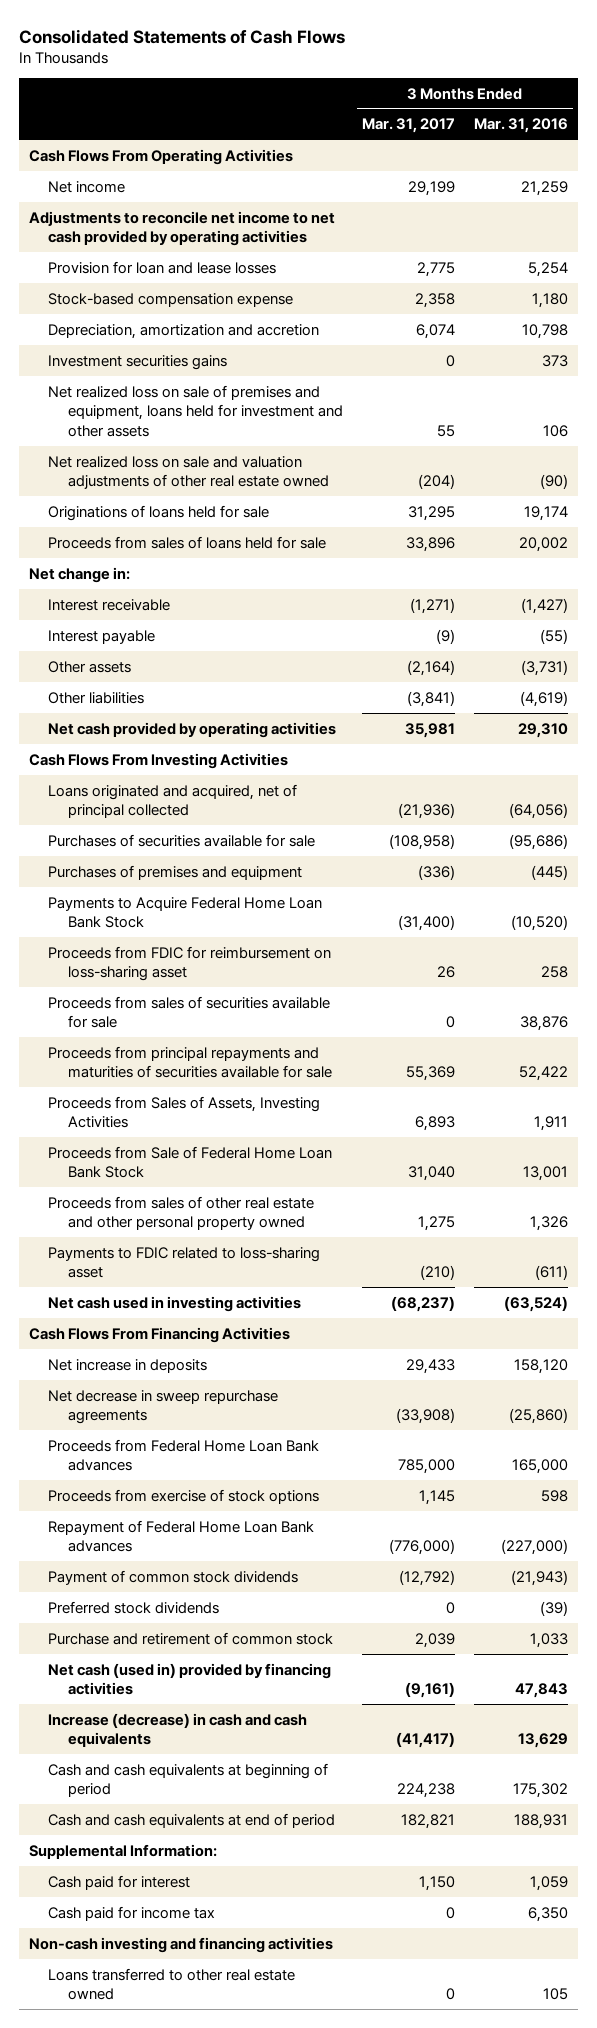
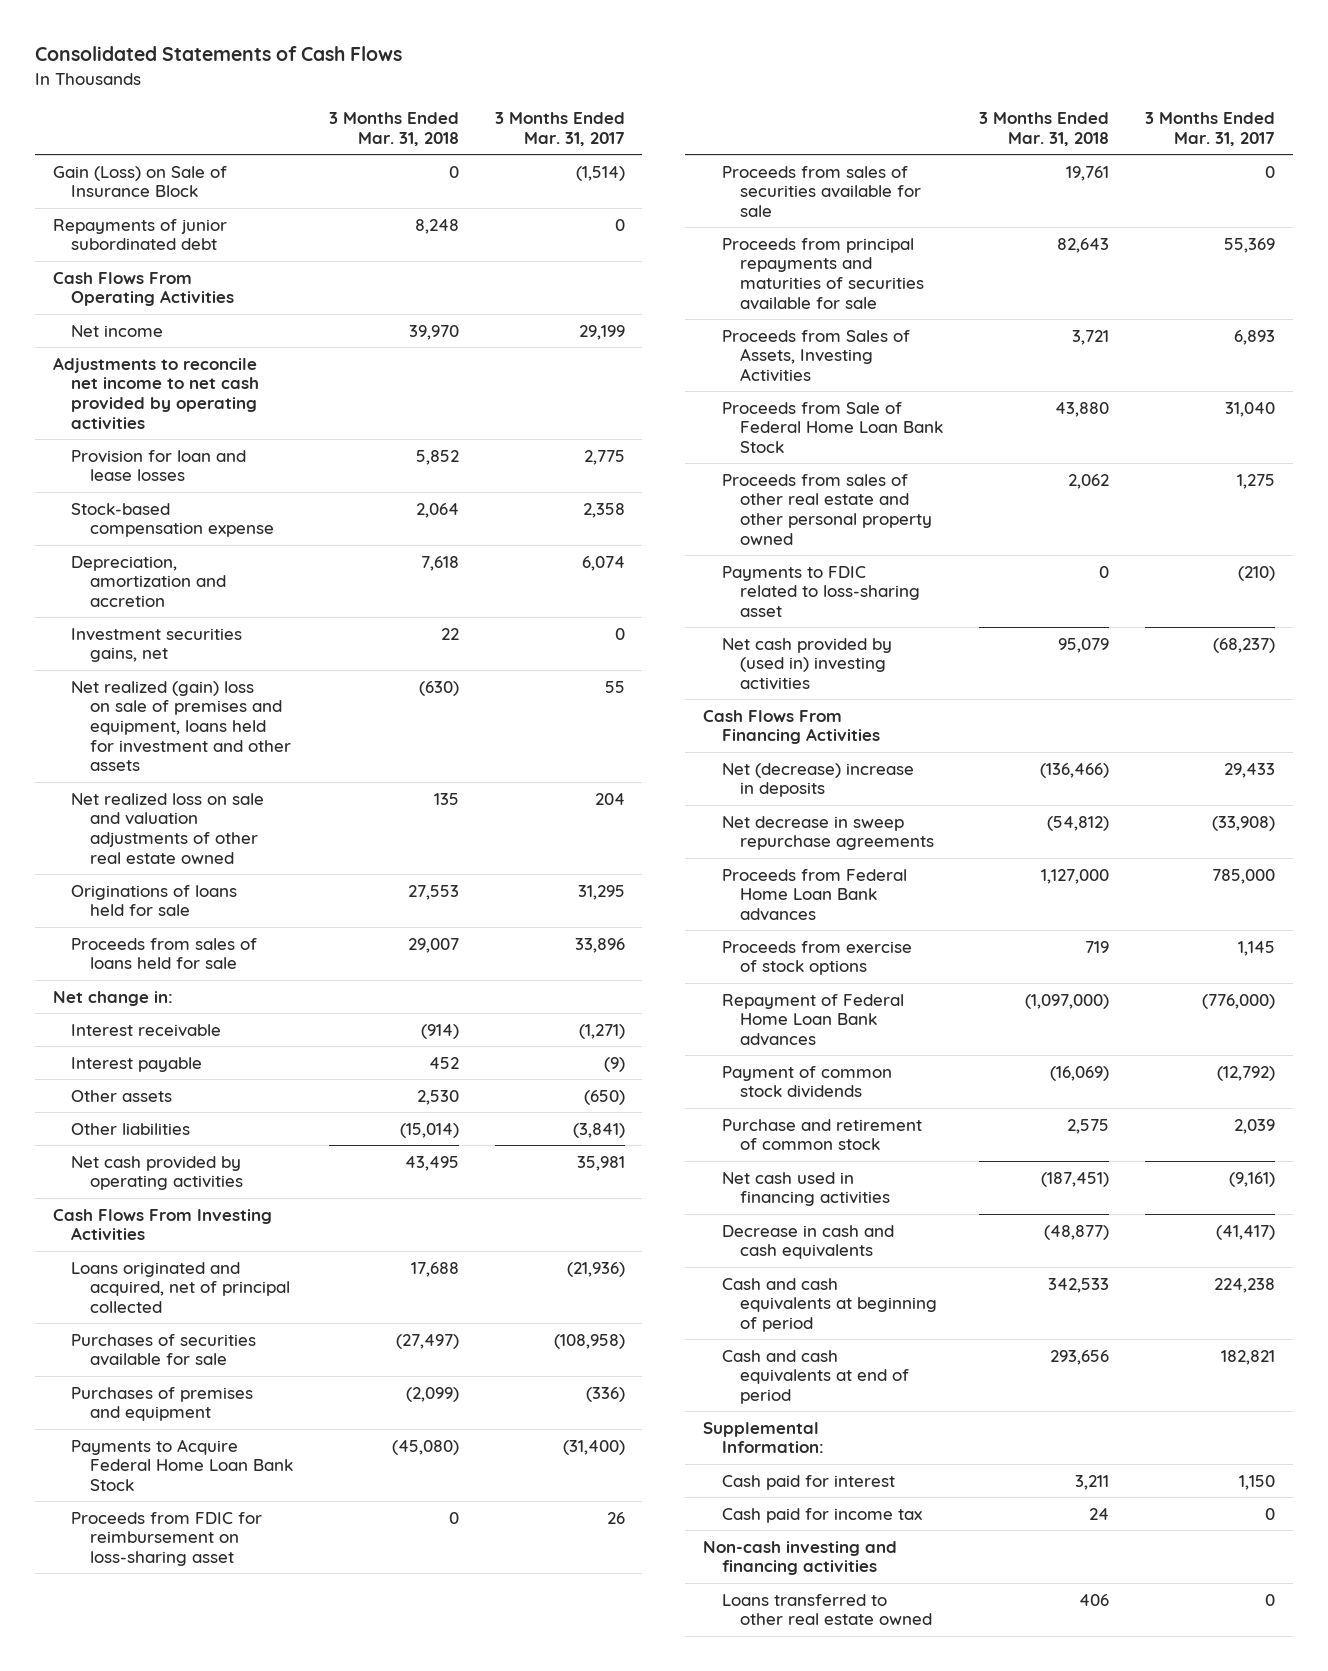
[474,118,569,134] Mar. 31, 2016 -> none
none -> [328,112,459,146] 3 Months Ended Mar. 31, 2018
none -> [52,165,227,198] Gain (Loss) on Sale of Insurance Block
none -> [52,218,227,251] Repayments of junior subordinated debt
[48,354,228,370] Investment securities gains -> [71,627,243,663] Investment securities gains, net
[48,384,343,437] Net realized loss on sale of premises and equipment, loans held for investment and other assets -> [71,680,291,772] Net realized (gain) loss on sale of premises and equipment, loans held for investment and other assets
[418,474,456,490] (204) -> [594,792,625,805] 204
[407,659,456,676] (2,164) -> [583,1089,625,1105] (650)
[48,1295,302,1312] Net cash used in investing activities -> [721,637,892,690] Net cash provided by (used in) investing activities
[48,1358,208,1373] Net increase in deposits -> [721,762,914,798] Net (decrease) increase in deposits
[48,1600,220,1614] Preferred stock dividends -> none
[48,1662,332,1696] Net cash (used in) provided by financing activities -> [721,1171,891,1207] Net cash used in financing activities
[48,1712,308,1748] Increase (decrease) in cash and cash equivalents -> [721,1224,894,1260] Decrease in cash and cash equivalents

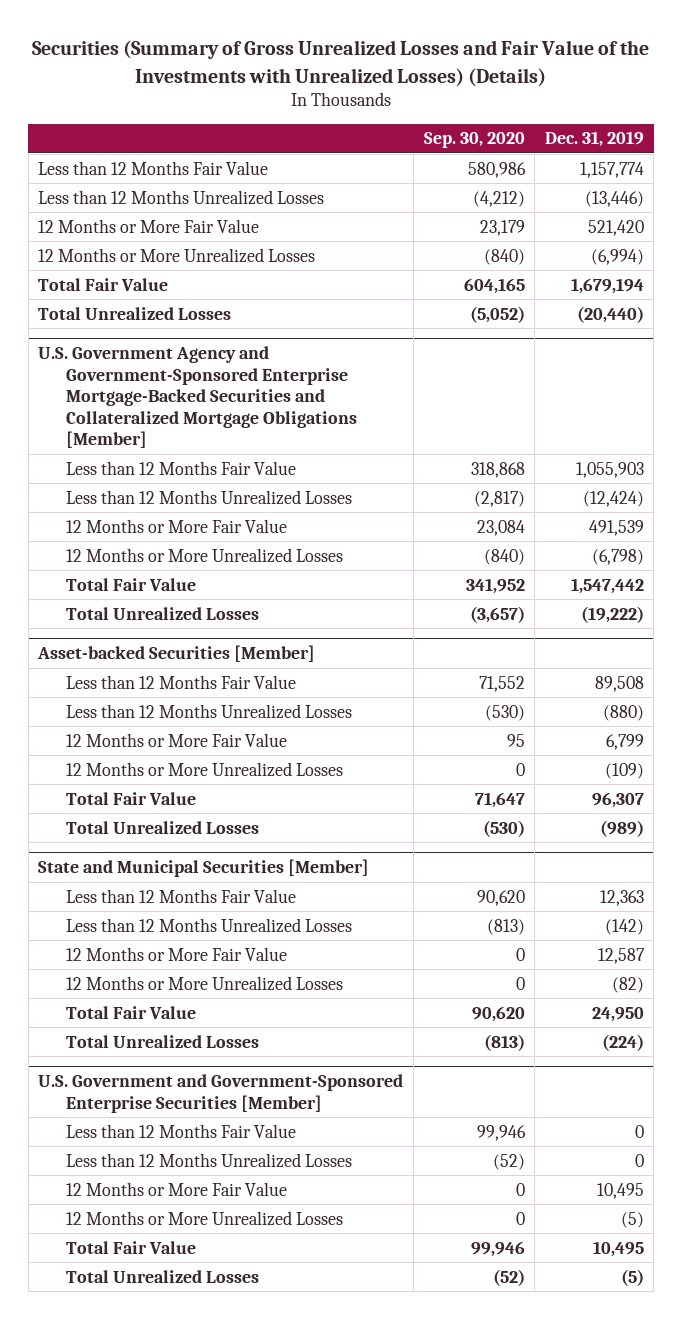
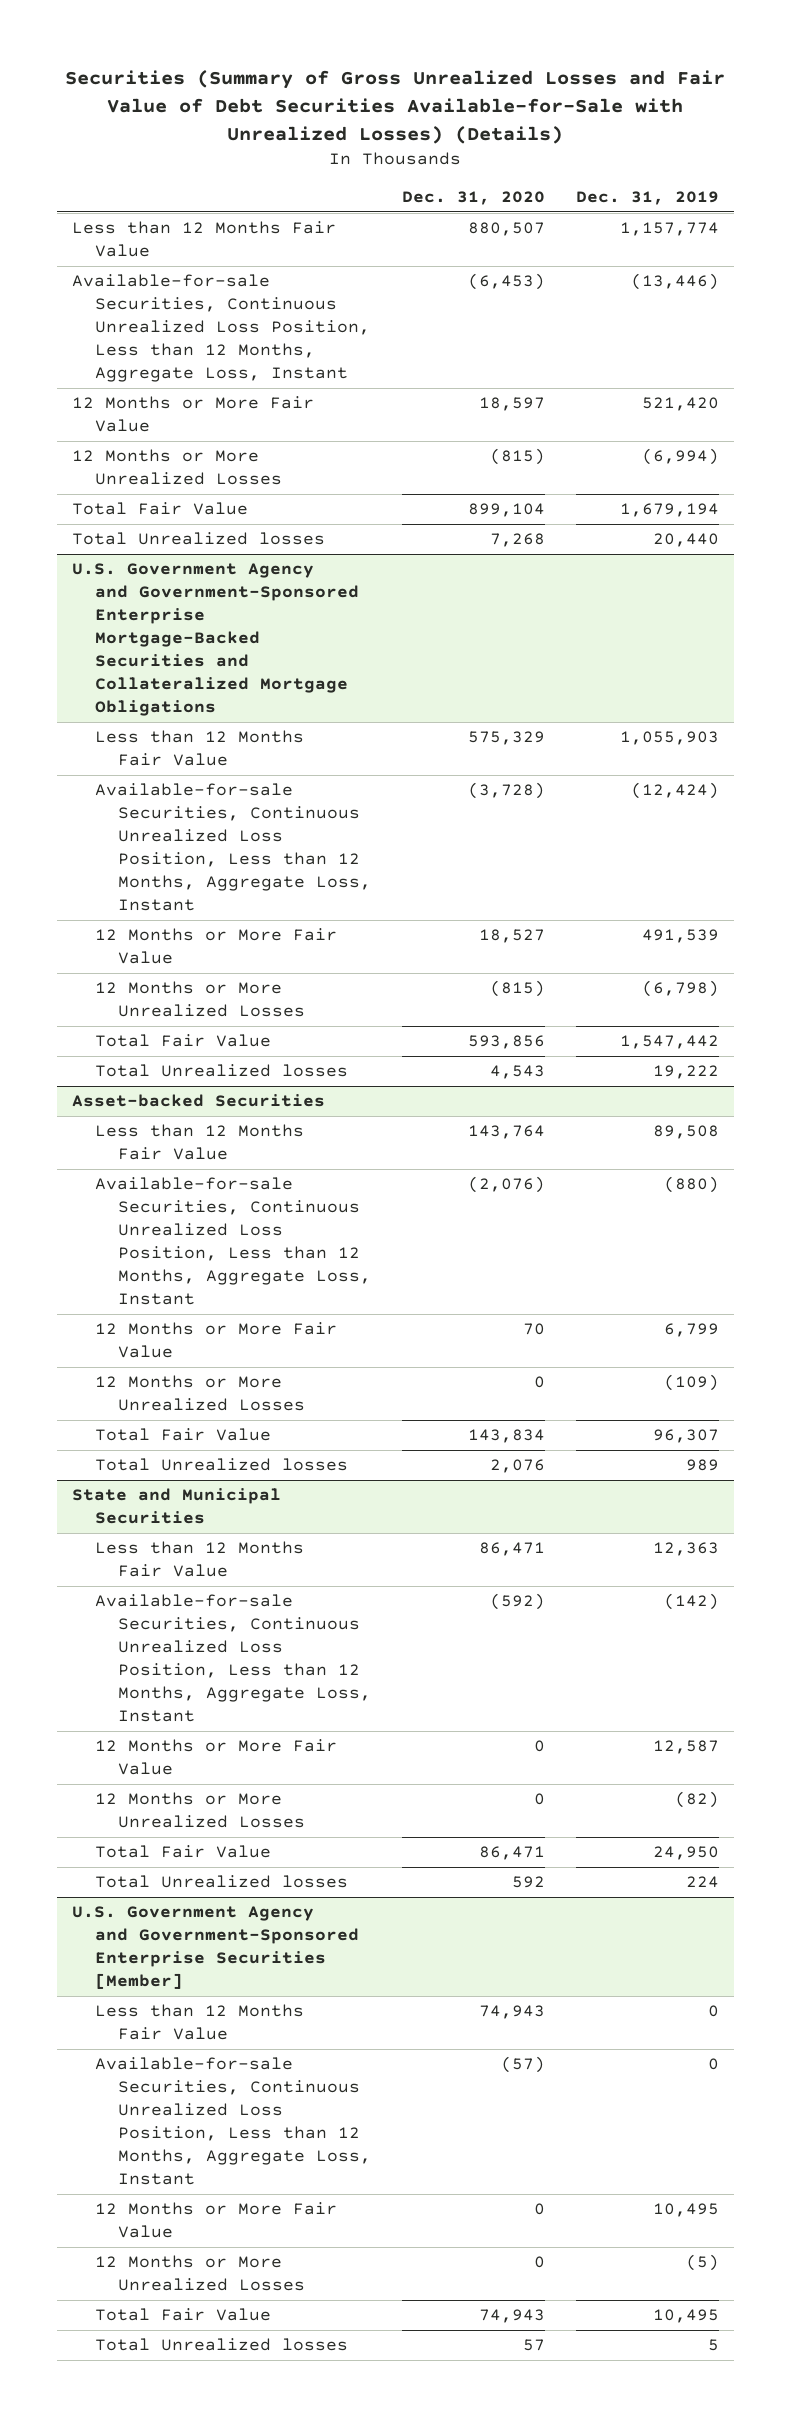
[32,40,650,87] Securities (Summary of Gross Unrealized Losses and Fair Value of the Investments with Unrealized Losses) (Details) -> [65,70,726,144] Securities (Summary of Gross Unrealized Losses and Fair Value of Debt Securities Available-for-Sale with Unrealized Losses) (Details)
[423,132,525,149] Sep. 30, 2020 -> none
none -> [401,191,545,206] Dec. 31, 2020
[38,189,325,205] Less than 12 Months Unrealized Losses -> [72,274,371,383] Available-for-sale Securities, Continuous Unrealized Loss Position, Less than 12 Months, Aggregate Loss, Instant
[38,306,232,320] Total Unrealized Losses -> [72,532,326,546] Total Unrealized losses
[576,305,644,323] (20,440) -> [652,533,719,548] 20,440
[38,346,357,448] U.S. Government Agency and Government-Sponsored Enterprise Mortgage-Backed Securities and Collateralized Mortgage Obligations [Member] -> [72,563,360,717] U.S. Government Agency and Government-Sponsored Enterprise Mortgage-Backed Securities and Collateralized Mortgage Obligations
[65,489,352,505] Less than 12 Months Unrealized Losses -> [95,783,372,912] Available-for-sale Securities, Continuous Unrealized Loss Position, Less than 12 Months, Aggregate Loss, Instant
[65,606,259,620] Total Unrealized Losses -> [95,1064,349,1078] Total Unrealized losses
[580,605,644,623] (19,222) -> [652,1065,719,1080] 19,222
[37,645,316,663] Asset-backed Securities [Member] -> [72,1094,326,1108] Asset-backed Securities
[65,703,352,719] Less than 12 Months Unrealized Losses -> [95,1177,372,1306] Available-for-sale Securities, Continuous Unrealized Loss Position, Less than 12 Months, Aggregate Loss, Instant
[65,820,259,834] Total Unrealized Losses -> [95,1458,349,1472] Total Unrealized losses
[599,819,644,837] (989) -> [685,1459,719,1472] 989
[38,859,370,878] State and Municipal Securities [Member] -> [72,1488,282,1525] State and Municipal Securities
[65,917,352,933] Less than 12 Months Unrealized Losses -> [95,1594,372,1723] Available-for-sale Securities, Continuous Unrealized Loss Position, Less than 12 Months, Aggregate Loss, Instant
[65,1034,259,1048] Total Unrealized Losses -> [95,1875,349,1889] Total Unrealized losses
[601,1033,644,1051] (224) -> [685,1876,719,1889] 224
[38,1074,404,1113] U.S. Government and Government-Sponsored Enterprise Securities [Member] -> [72,1906,360,1990] U.S. Government Agency and Government-Sponsored Enterprise Securities [Member]
[65,1152,352,1168] Less than 12 Months Unrealized Losses -> [95,2057,372,2186] Available-for-sale Securities, Continuous Unrealized Loss Position, Less than 12 Months, Aggregate Loss, Instant
[65,1269,259,1283] Total Unrealized Losses -> [95,2338,349,2352] Total Unrealized losses
[620,1268,644,1286] (5) -> [707,2339,719,2352] 5

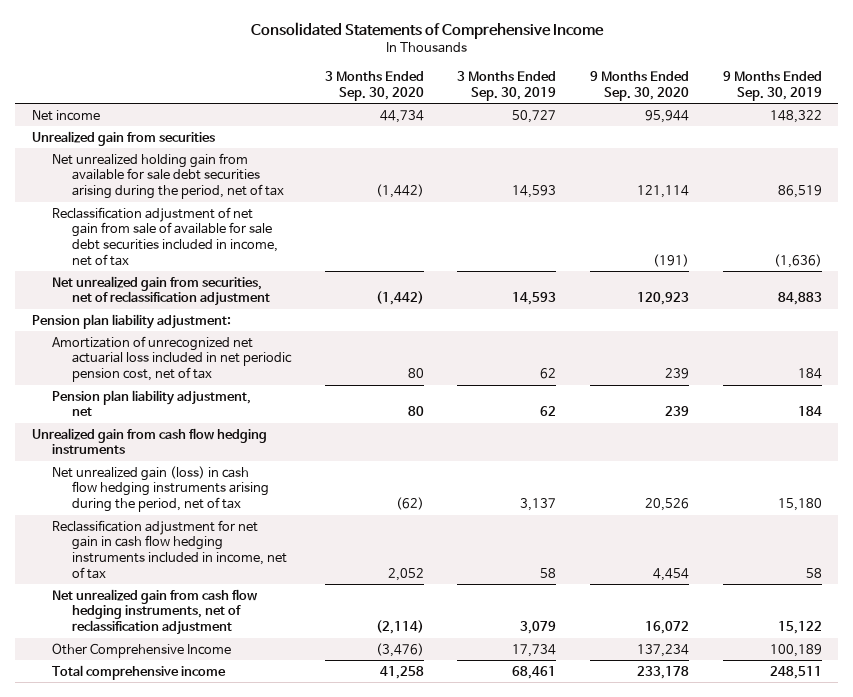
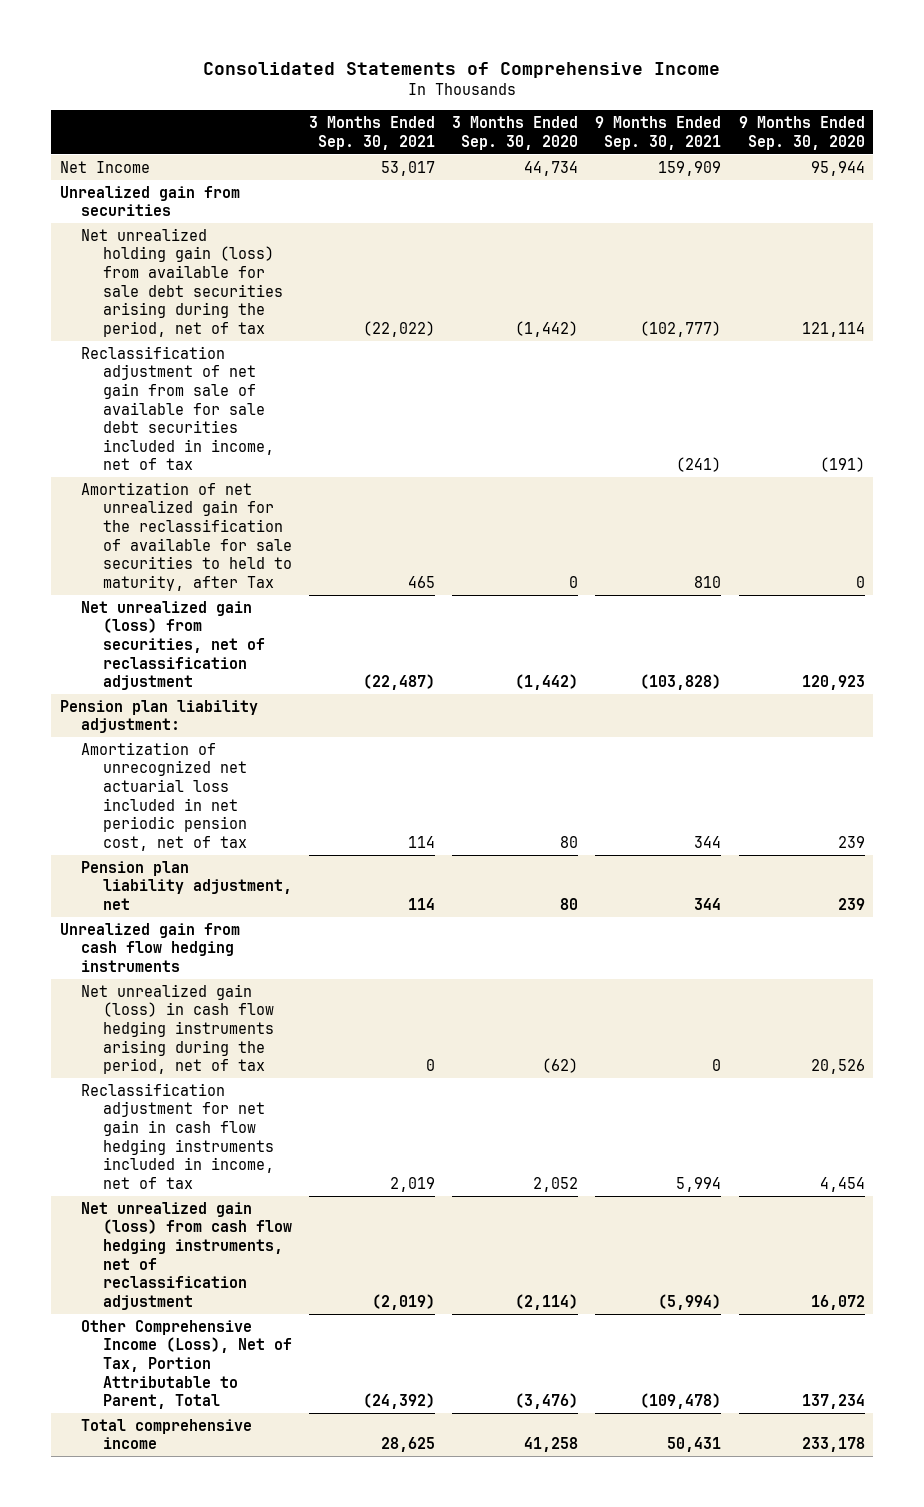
[457,70,557,101] 3 Months Ended Sep. 30, 2019 -> none
[722,70,822,101] 9 Months Ended Sep. 30, 2019 -> none
none -> [308,116,435,150] 3 Months Ended Sep. 30, 2021
none -> [595,116,722,150] 9 Months Ended Sep. 30, 2021
[31,109,100,121] Net income -> [59,160,150,173] Net Income
[52,152,285,200] Net unrealized holding gain from available for sale debt securities arising during the period, net of tax -> [81,227,283,337] Net unrealized holding gain (loss) from available for sale debt securities arising during the period, net of tax
none -> [81,481,292,591] Amortization of net unrealized gain for the reclassification of available for sale securities to held to maturity, after Tax
[52,275,271,307] Net unrealized gain from securities, net of reclassification adjustment -> [81,600,265,691] Net unrealized gain (loss) from securities, net of reclassification adjustment
[52,588,259,636] Net unrealized gain from cash flow hedging instruments, net of reclassification adjustment -> [81,1201,292,1310] Net unrealized gain (loss) from cash flow hedging instruments, net of reclassification adjustment
[52,642,232,658] Other Comprehensive Income -> [81,1319,292,1410] Other Comprehensive Income (Loss), Net of Tax, Portion Attributable to Parent, Total

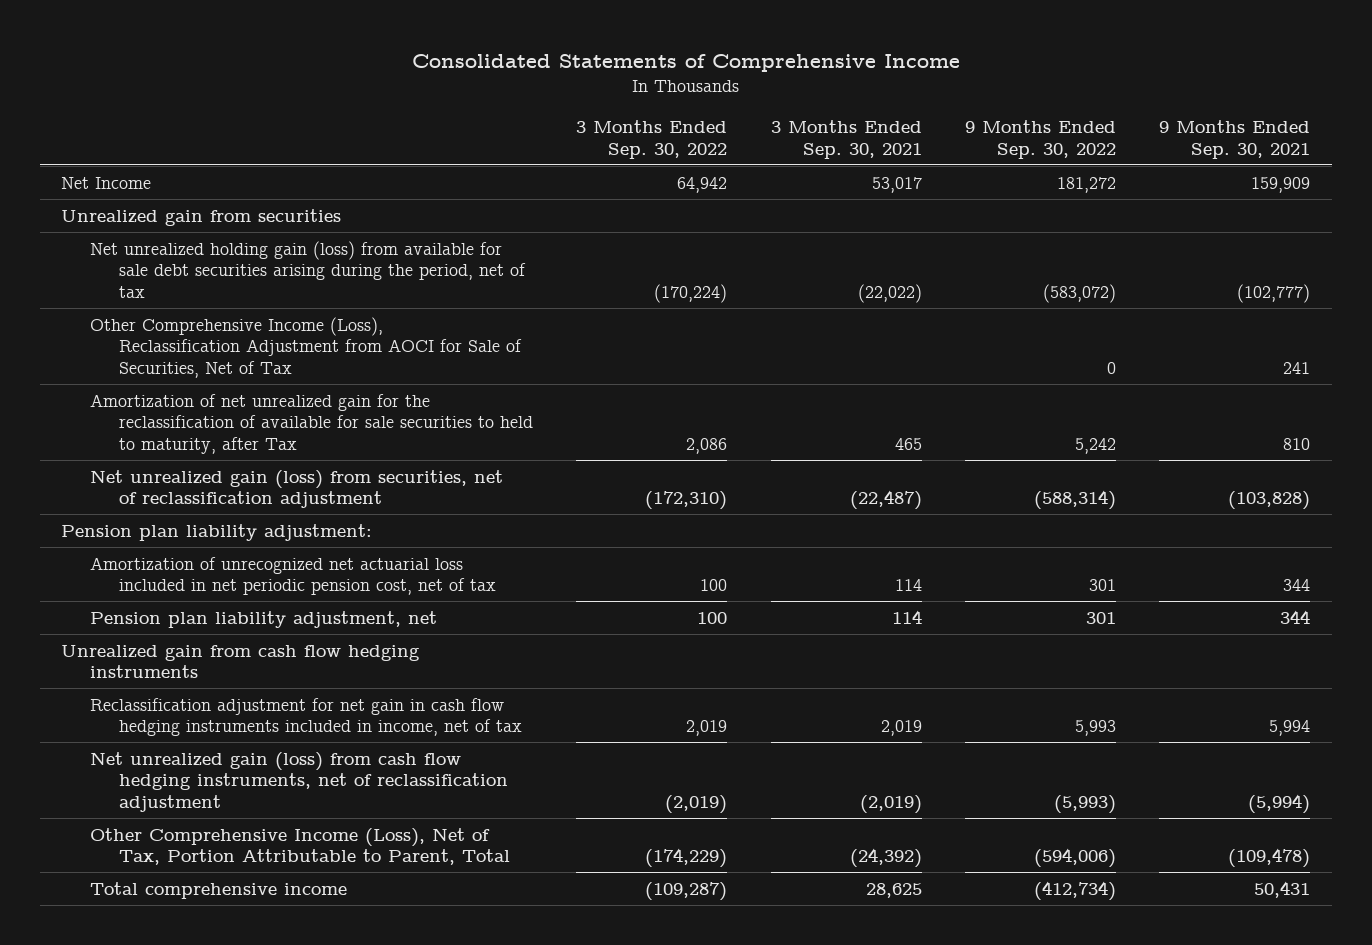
[452,116,579,150] 3 Months Ended Sep. 30, 2020 -> none
[738,116,865,150] 9 Months Ended Sep. 30, 2020 -> none
none -> [576,119,728,159] 3 Months Ended Sep. 30, 2022
none -> [965,119,1117,159] 9 Months Ended Sep. 30, 2022
[81,345,274,471] Reclassification adjustment of net gain from sale of available for sale debt securities included in income, net of tax -> [90,316,522,379] Other Comprehensive Income (Loss), Reclassification Adjustment from AOCI for Sale of Securities, Net of Tax
[676,457,722,473] (241) -> [1283,362,1311,375] 241
[81,983,274,1075] Net unrealized gain (loss) in cash flow hedging instruments arising during the period, net of tax -> none

